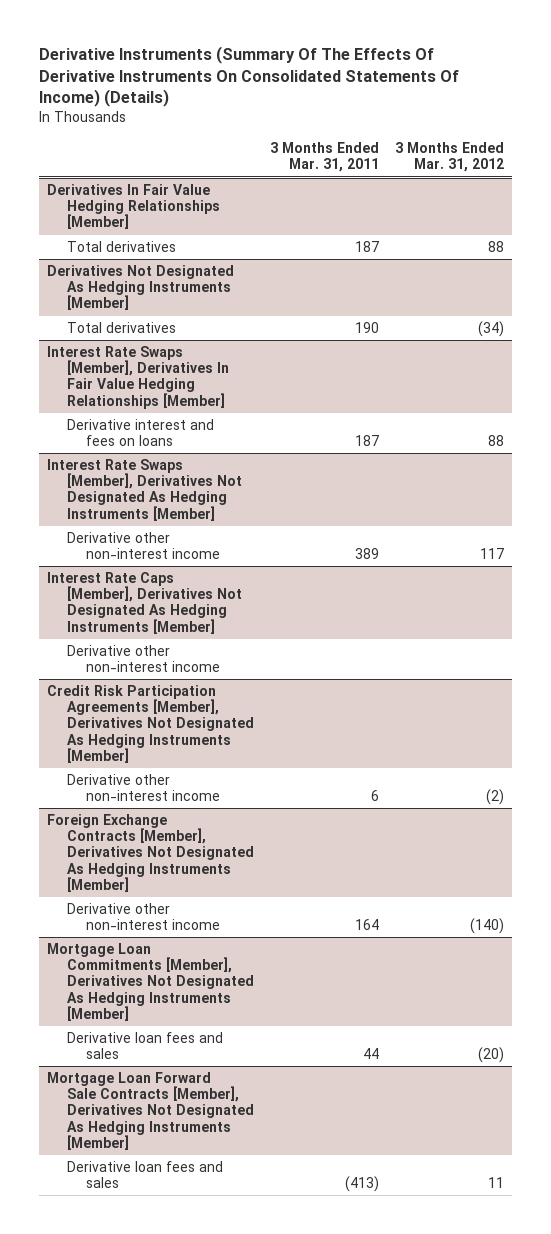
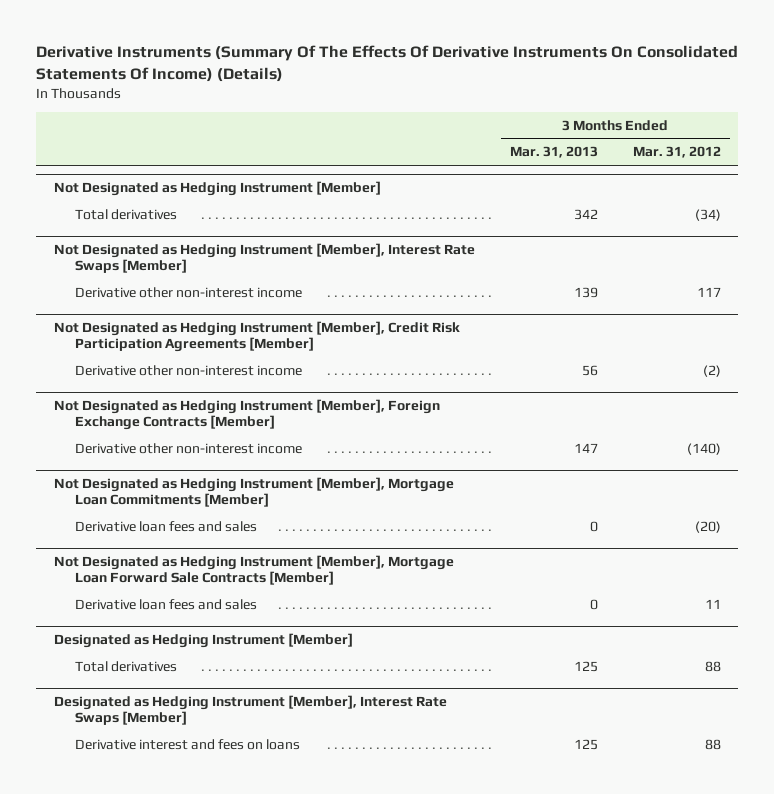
[269,142,379,173] 3 Months Ended Mar. 31, 2011 -> none
none -> [509,146,598,159] Mar. 31, 2013
[47,184,220,230] Derivatives In Fair Value Hedging Relationships [Member] -> none
[66,241,176,253] Total derivatives -> none
[47,265,235,311] Derivatives Not Designated As Hedging Instruments [Member] -> [53,180,381,196] Not Designated as Hedging Instrument [Member]
[47,346,229,409] Interest Rate Swaps [Member], Derivatives In Fair Value Hedging Relationships [Member] -> none
[66,419,214,447] Derivative interest and fees on loans -> none
[47,459,242,521] Interest Rate Swaps [Member], Derivatives Not Designated As Hedging Instruments [Member] -> [53,242,475,274] Not Designated as Hedging Instrument [Member], Interest Rate Swaps [Member]
[47,572,242,634] Interest Rate Caps [Member], Derivatives Not Designated As Hedging Instruments [Member] -> none
[66,645,221,673] Derivative other non-interest income -> none
[47,685,254,763] Credit Risk Participation Agreements [Member], Derivatives Not Designated As Hedging Instruments [Member] -> [53,320,460,353] Not Designated as Hedging Instrument [Member], Credit Risk Participation Agreements [Member]
[47,814,254,892] Foreign Exchange Contracts [Member], Derivatives Not Designated As Hedging Instruments [Member] -> [53,398,440,431] Not Designated as Hedging Instrument [Member], Foreign Exchange Contracts [Member]
[47,943,254,1021] Mortgage Loan Commitments [Member], Derivatives Not Designated As Hedging Instruments [Member] -> [53,476,454,508] Not Designated as Hedging Instrument [Member], Mortgage Loan Commitments [Member]
[47,1072,254,1150] Mortgage Loan Forward Sale Contracts [Member], Derivatives Not Designated As Hedging Instruments [Member] -> [53,554,454,586] Not Designated as Hedging Instrument [Member], Mortgage Loan Forward Sale Contracts [Member]
none -> [53,632,353,648] Designated as Hedging Instrument [Member]
none -> [75,660,178,672] Total derivatives
none -> [53,694,447,726] Designated as Hedging Instrument [Member], Interest Rate Swaps [Member]
none -> [75,738,301,750] Derivative interest and fees on loans

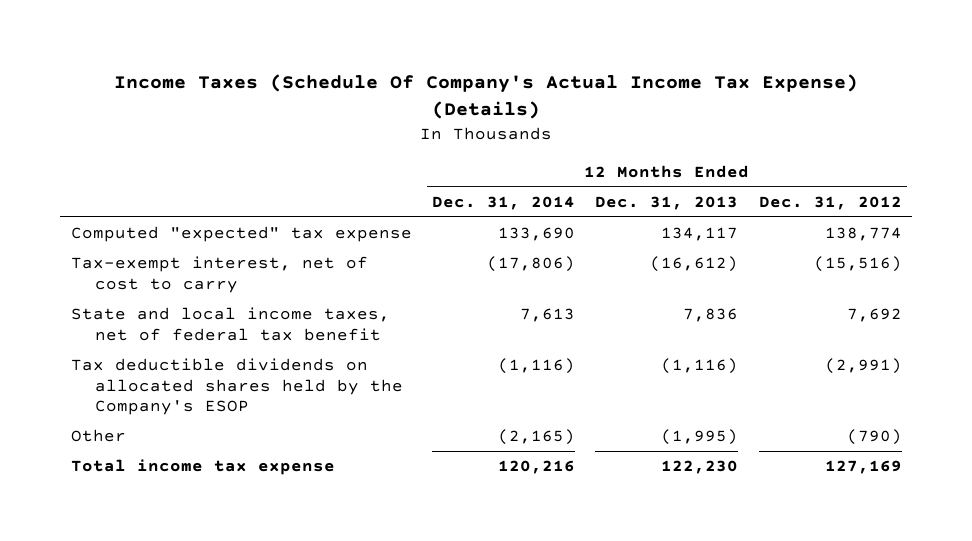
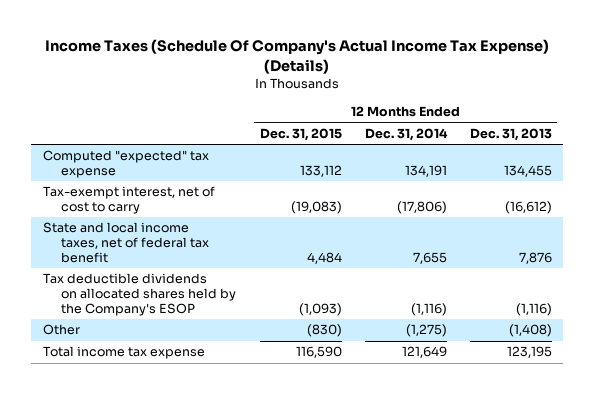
[758,195,902,210] Dec. 31, 2012 -> none
none -> [259,127,342,141] Dec. 31, 2015
[498,227,576,242] 133,690 -> [404,165,447,178] 134,191
[661,227,739,242] 134,117 -> [503,165,552,178] 134,455
[520,308,576,323] 7,613 -> [412,251,447,264] 7,655
[683,308,739,323] 7,836 -> [518,251,552,264] 7,876
[498,429,576,446] (2,165) -> [405,324,447,338] (1,275)
[661,429,739,446] (1,995) -> [508,324,552,338] (1,408)
[498,460,576,475] 120,216 -> [401,346,447,359] 121,649
[661,460,739,475] 122,230 -> [506,346,552,359] 123,195

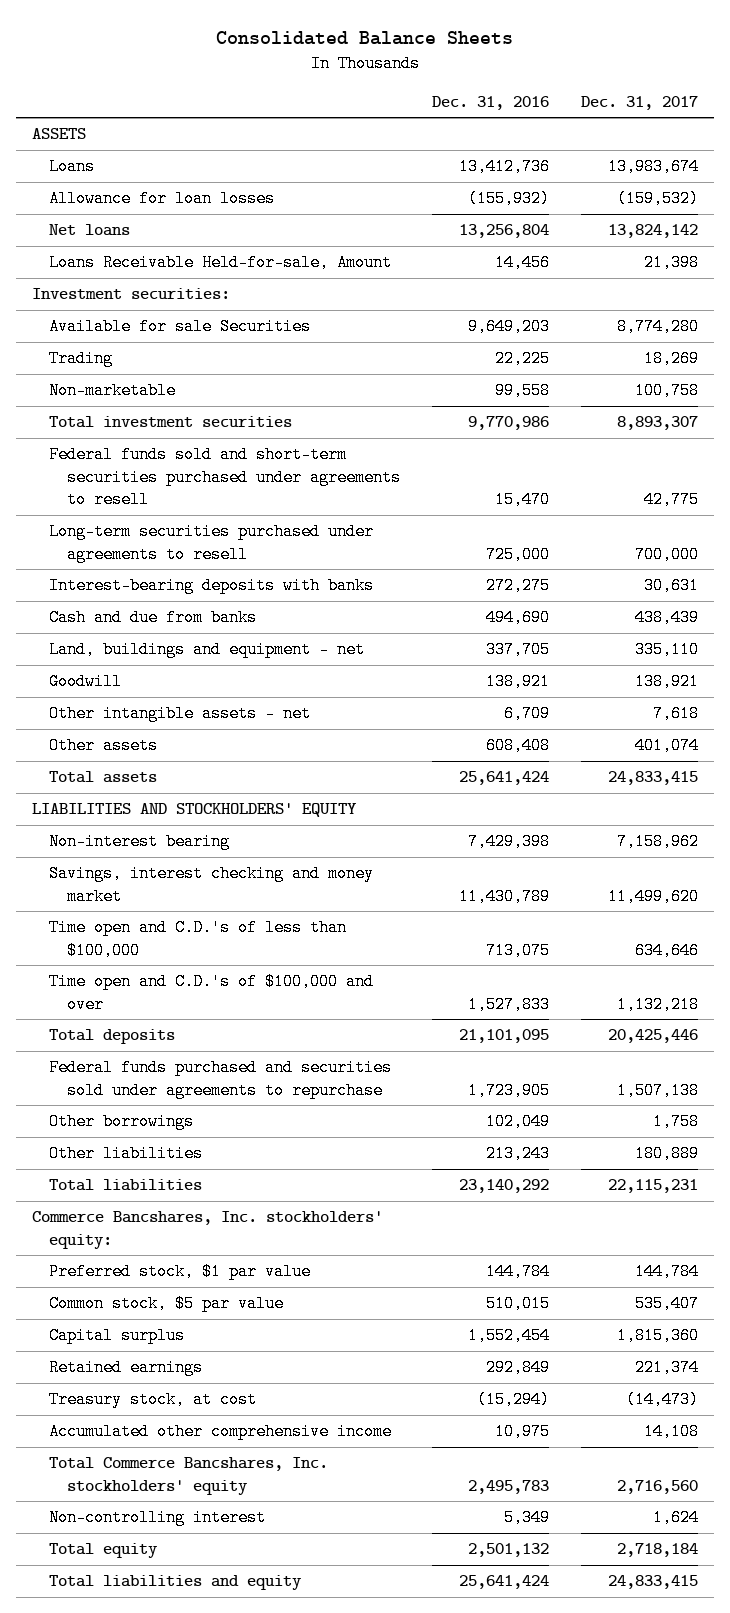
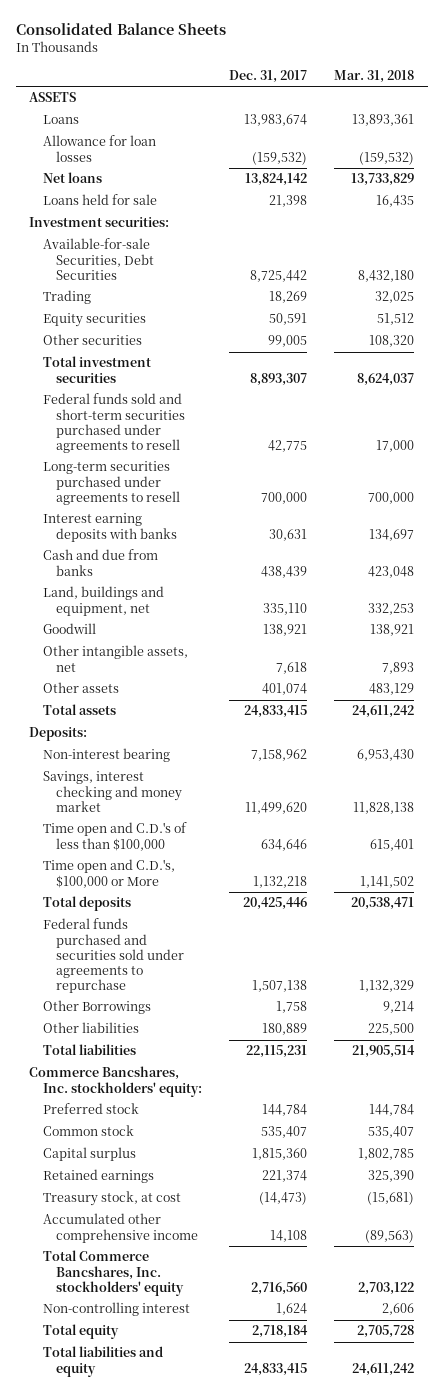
[431,95,549,110] Dec. 31, 2016 -> none
none -> [333,70,414,84] Mar. 31, 2018
[49,254,393,272] Loans Receivable Held-for-sale, Amount -> [42,194,157,206] Loans held for sale
[49,318,312,336] Available for sale Securities -> [42,238,155,280] Available-for-sale Securities, Debt Securities
[617,318,700,336] 8,774,280 -> [249,269,307,282] 8,725,442
[49,382,177,400] Non-marketable -> none
none -> [42,313,146,328] Equity securities
none -> [42,334,142,346] Other securities
[49,577,375,595] Interest-bearing deposits with banks -> [42,513,178,542] Interest earning deposits with banks
[49,641,366,659] Land, buildings and equipment - net -> [42,586,164,616] Land, buildings and equipment, net
[49,705,312,723] Other intangible assets - net -> [42,645,188,672] Other intangible assets, net
[32,803,358,818] LIABILITIES AND STOCKHOLDERS' EQUITY -> none
none -> [29,727,88,742] Deposits:
[49,973,375,1013] Time open and C.D.'s of $100,000 and over -> [42,859,175,888] Time open and C.D.'s, $100,000 or More
[49,1113,195,1131] Other borrowings -> [42,1000,151,1015] Other Borrowings
[49,1263,312,1281] Preferred stock, $1 par value -> [42,1103,139,1115] Preferred stock
[49,1295,285,1313] Common stock, $5 par value -> [42,1125,134,1137] Common stock

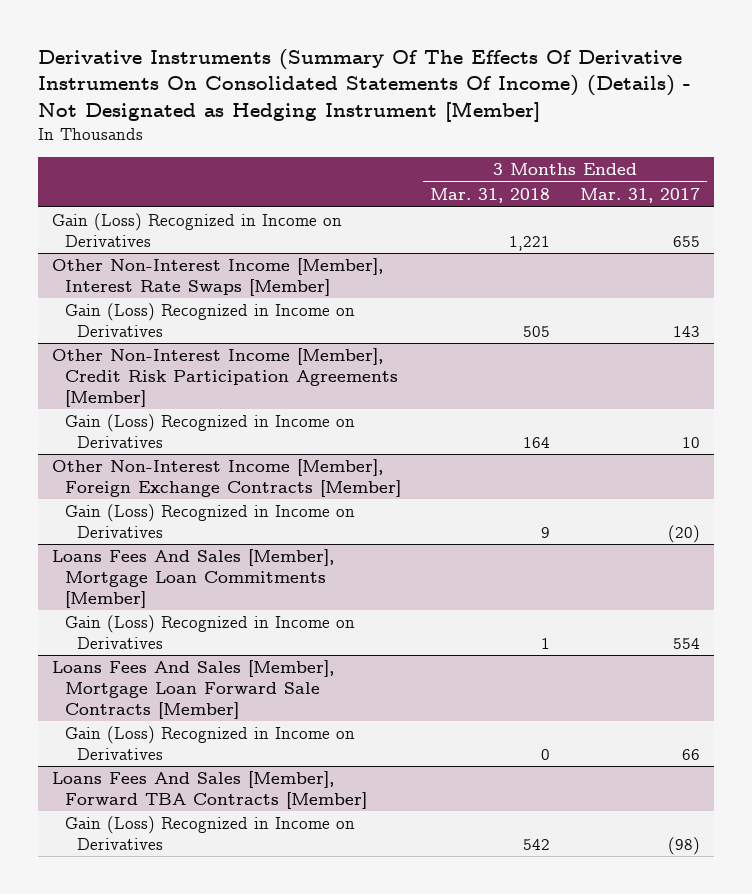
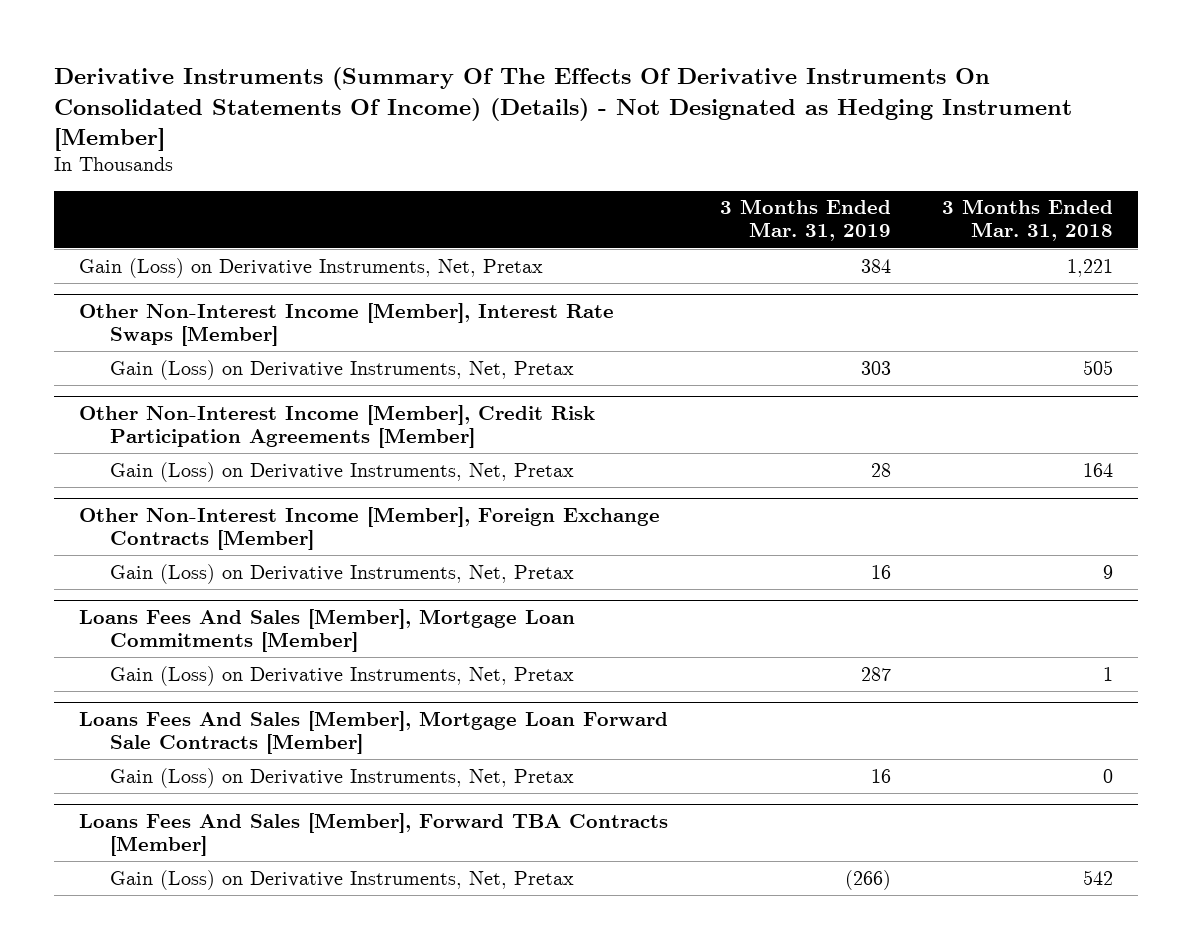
[579,187,700,203] Mar. 31, 2017 -> none
none -> [719,199,891,242] 3 Months Ended Mar. 31, 2019
[52,213,343,247] Gain (Loss) Recognized in Income on Derivatives -> [79,257,544,278] Gain (Loss) on Derivative Instruments, Net, Pretax
[64,303,355,337] Gain (Loss) Recognized in Income on Derivatives -> [110,359,575,380] Gain (Loss) on Derivative Instruments, Net, Pretax
[64,414,355,448] Gain (Loss) Recognized in Income on Derivatives -> [110,461,575,482] Gain (Loss) on Derivative Instruments, Net, Pretax
[64,504,355,538] Gain (Loss) Recognized in Income on Derivatives -> [110,563,575,584] Gain (Loss) on Derivative Instruments, Net, Pretax
[64,615,355,649] Gain (Loss) Recognized in Income on Derivatives -> [110,665,575,686] Gain (Loss) on Derivative Instruments, Net, Pretax
[64,726,355,760] Gain (Loss) Recognized in Income on Derivatives -> [110,767,575,788] Gain (Loss) on Derivative Instruments, Net, Pretax
[64,816,355,850] Gain (Loss) Recognized in Income on Derivatives -> [110,869,575,890] Gain (Loss) on Derivative Instruments, Net, Pretax

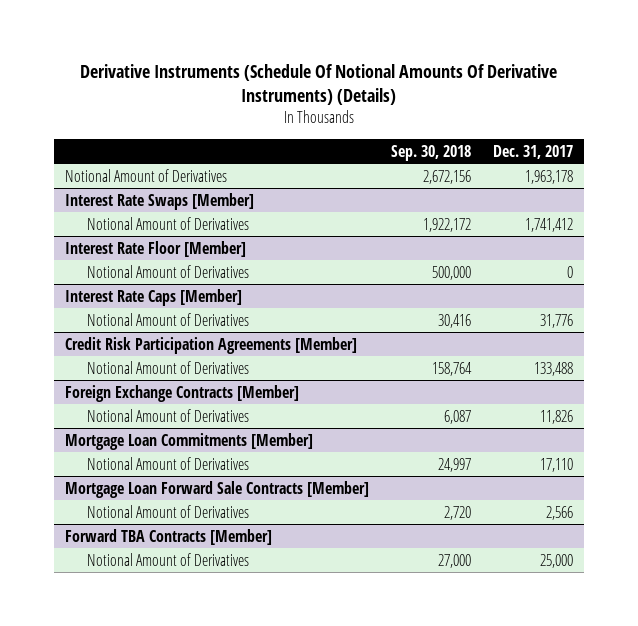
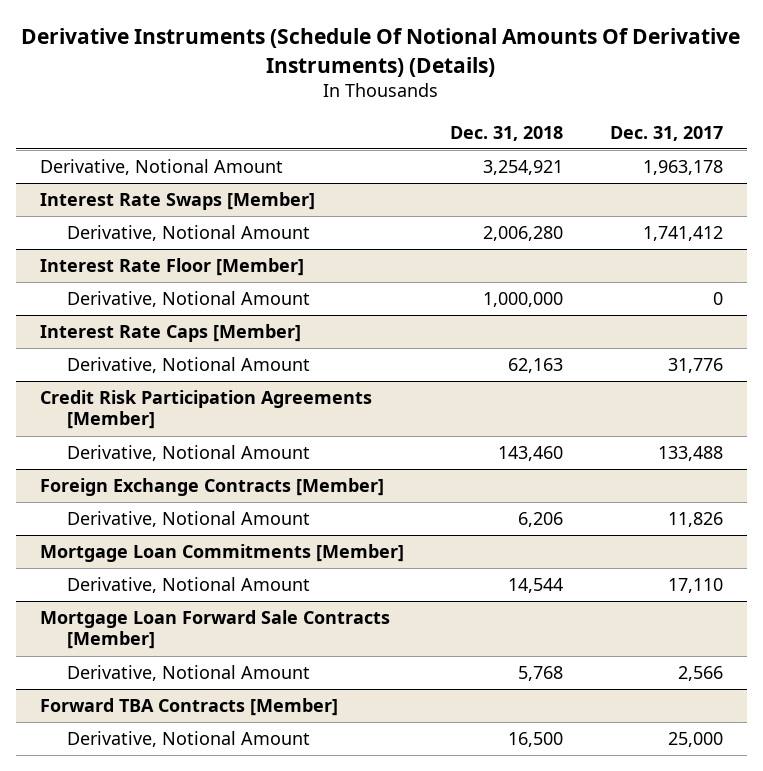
[390,144,471,161] Sep. 30, 2018 -> none
none -> [450,125,564,141] Dec. 31, 2018
[64,168,227,182] Notional Amount of Derivatives -> [39,159,283,176] Derivative, Notional Amount
[87,216,250,230] Notional Amount of Derivatives -> [66,225,310,242] Derivative, Notional Amount
[87,264,250,278] Notional Amount of Derivatives -> [66,291,310,308] Derivative, Notional Amount
[87,312,250,326] Notional Amount of Derivatives -> [66,357,310,374] Derivative, Notional Amount
[87,360,250,374] Notional Amount of Derivatives -> [66,445,310,462] Derivative, Notional Amount
[87,408,250,422] Notional Amount of Derivatives -> [66,511,310,528] Derivative, Notional Amount
[87,456,250,470] Notional Amount of Derivatives -> [66,577,310,594] Derivative, Notional Amount
[87,504,250,518] Notional Amount of Derivatives -> [66,665,310,682] Derivative, Notional Amount
[87,552,250,566] Notional Amount of Derivatives -> [66,731,310,748] Derivative, Notional Amount

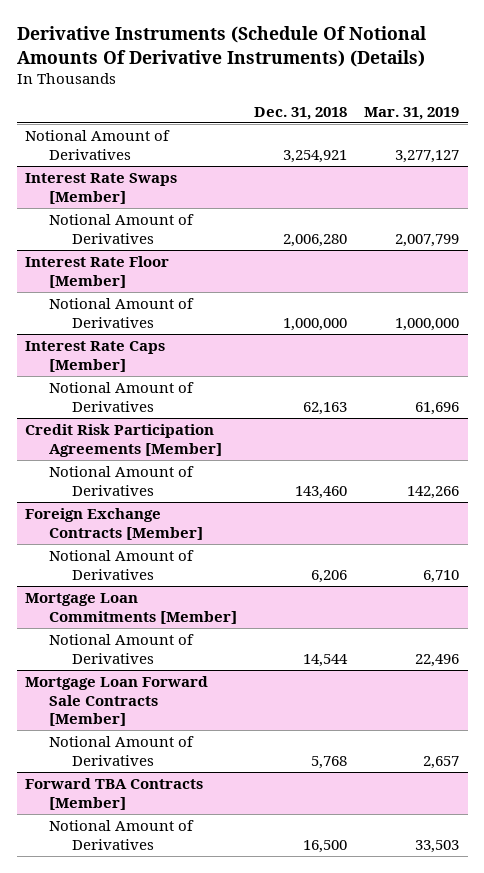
[610,125,724,141] Dec. 31, 2017 -> none
none -> [364,106,460,120] Mar. 31, 2019
[39,159,283,176] Derivative, Notional Amount -> [25,130,171,160] Notional Amount of Derivatives
[66,225,310,242] Derivative, Notional Amount -> [48,214,194,244] Notional Amount of Derivatives
[66,291,310,308] Derivative, Notional Amount -> [48,298,194,328] Notional Amount of Derivatives
[66,357,310,374] Derivative, Notional Amount -> [48,382,194,412] Notional Amount of Derivatives
[66,445,310,462] Derivative, Notional Amount -> [48,466,194,496] Notional Amount of Derivatives
[66,511,310,528] Derivative, Notional Amount -> [48,550,194,580] Notional Amount of Derivatives
[66,577,310,594] Derivative, Notional Amount -> [48,634,194,664] Notional Amount of Derivatives
[66,665,310,682] Derivative, Notional Amount -> [48,736,194,766] Notional Amount of Derivatives
[66,731,310,748] Derivative, Notional Amount -> [48,820,194,850] Notional Amount of Derivatives

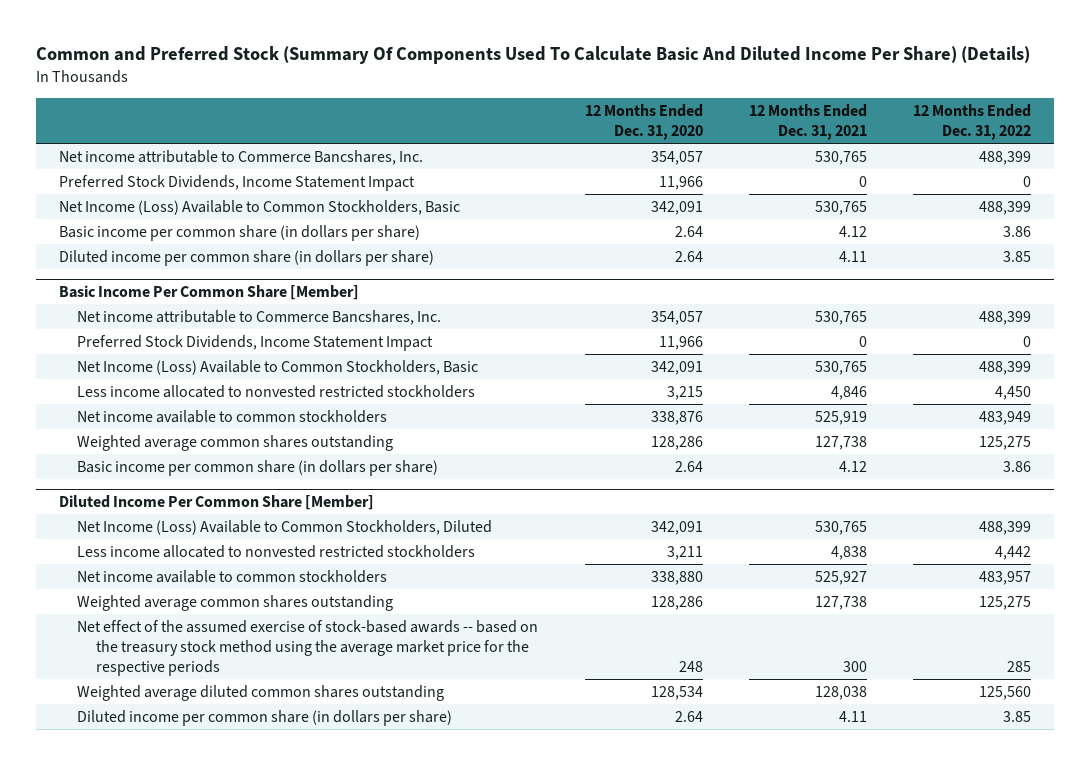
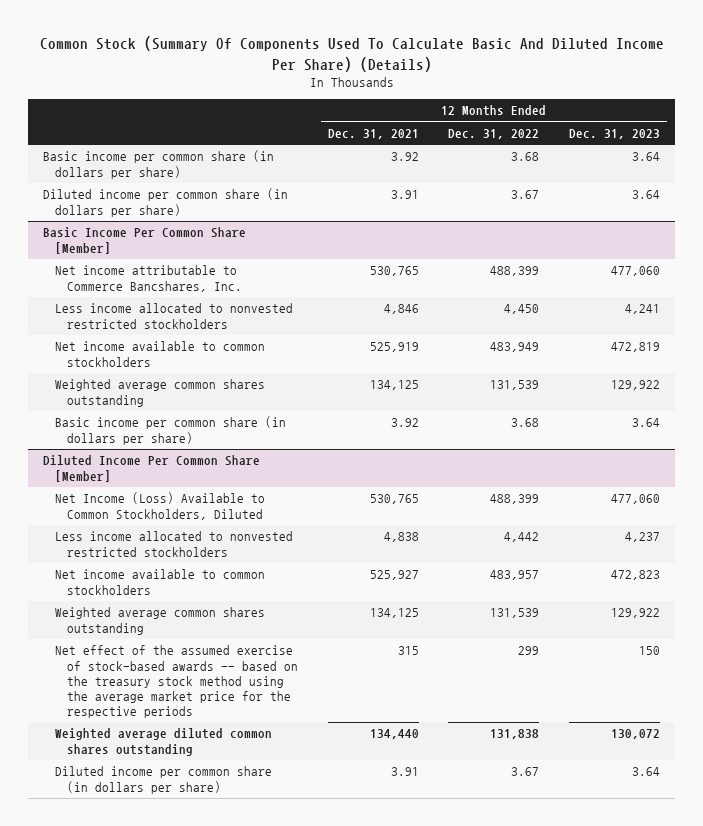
[35,46,1030,65] Common and Preferred Stock (Summary Of Components Used To Calculate Basic And Diluted Income Per Share) (Details) -> [39,36,664,72] Common Stock (Summary Of Components Used To Calculate Basic And Diluted Income Per Share) (Details)
[584,103,703,141] 12 Months Ended Dec. 31, 2020 -> none
none -> [568,129,660,140] Dec. 31, 2023
[58,149,423,165] Net income attributable to Commerce Bancshares, Inc. -> none
[58,174,415,191] Preferred Stock Dividends, Income Statement Impact -> none
[58,199,460,215] Net Income (Loss) Available to Common Stockholders, Basic -> none
[838,225,867,237] 4.12 -> [390,152,419,162] 3.92
[1003,225,1032,237] 3.86 -> [511,152,540,162] 3.68
[838,250,867,262] 4.11 -> [390,190,419,200] 3.91
[1003,250,1032,262] 3.85 -> [511,190,540,200] 3.67
[77,334,434,351] Preferred Stock Dividends, Income Statement Impact -> none
[77,359,479,375] Net Income (Loss) Available to Common Stockholders, Basic -> none
[814,435,867,450] 127,738 -> [369,380,419,391] 134,125
[979,435,1032,450] 125,275 -> [490,380,540,391] 131,539
[838,460,867,472] 4.12 -> [390,418,419,428] 3.92
[1003,460,1032,472] 3.86 -> [511,418,540,428] 3.68
[814,595,867,610] 127,738 -> [369,608,419,619] 134,125
[979,595,1032,610] 125,275 -> [490,608,540,619] 131,539
[842,661,867,673] 300 -> [397,646,419,656] 315
[1007,661,1032,673] 285 -> [518,646,540,656] 299
[814,685,867,700] 128,038 -> [369,729,419,740] 134,440
[979,685,1032,700] 125,560 -> [490,729,540,740] 131,838
[838,710,867,722] 4.11 -> [390,767,419,777] 3.91
[1003,710,1032,722] 3.85 -> [511,767,540,777] 3.67

